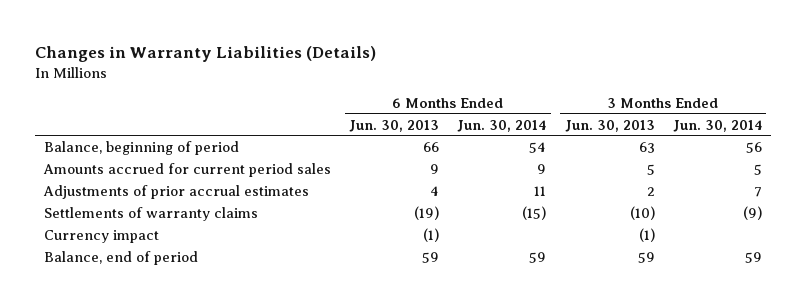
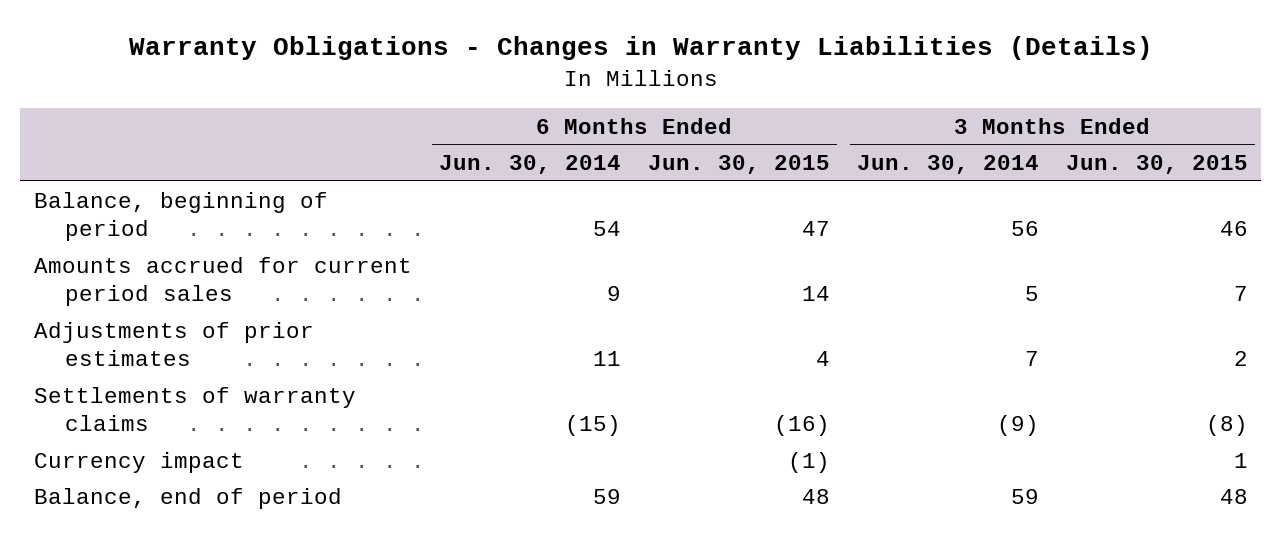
[35,45,377,62] Changes in Warranty Liabilities (Details) -> [128,36,1153,61] Warranty Obligations - Changes in Warranty Liabilities (Details)
[349,119,440,132] Jun. 30, 2013 -> none
[564,119,655,132] Jun. 30, 2013 -> none
none -> [647,155,830,175] Jun. 30, 2015
none -> [1065,155,1248,175] Jun. 30, 2015
[43,184,310,199] Adjustments of prior accrual estimates -> [33,321,314,367] Adjustments of prior estimates

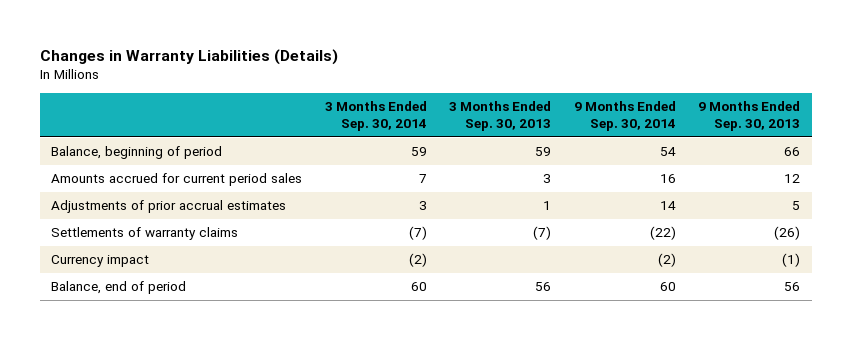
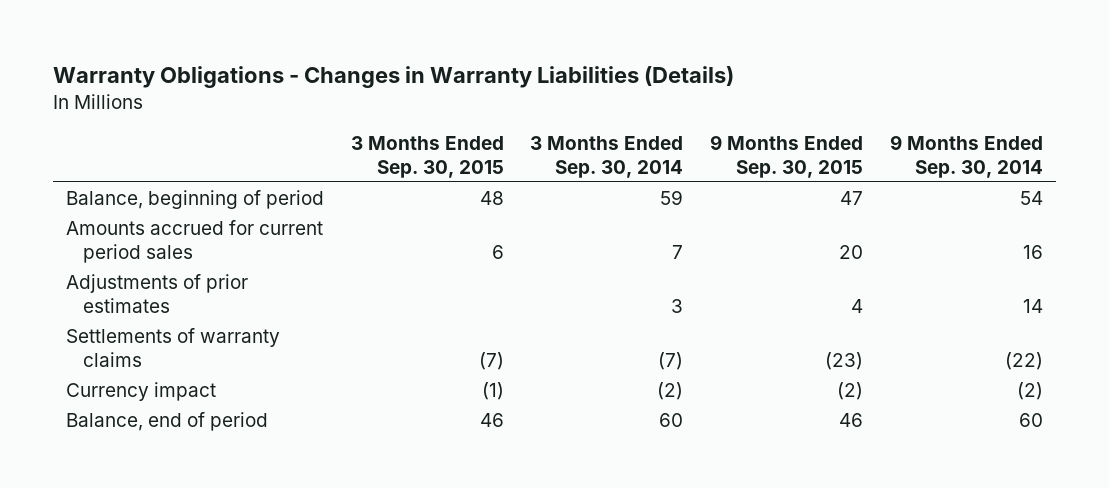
[39,48,338,65] Changes in Warranty Liabilities (Details) -> [52,65,734,88] Warranty Obligations - Changes in Warranty Liabilities (Details)
[449,100,552,132] 3 Months Ended Sep. 30, 2013 -> none
[698,100,801,132] 9 Months Ended Sep. 30, 2013 -> none
none -> [350,135,504,178] 3 Months Ended Sep. 30, 2015
none -> [710,134,864,178] 9 Months Ended Sep. 30, 2015
[51,200,287,214] Adjustments of prior accrual estimates -> [66,274,249,313] Adjustments of prior estimates

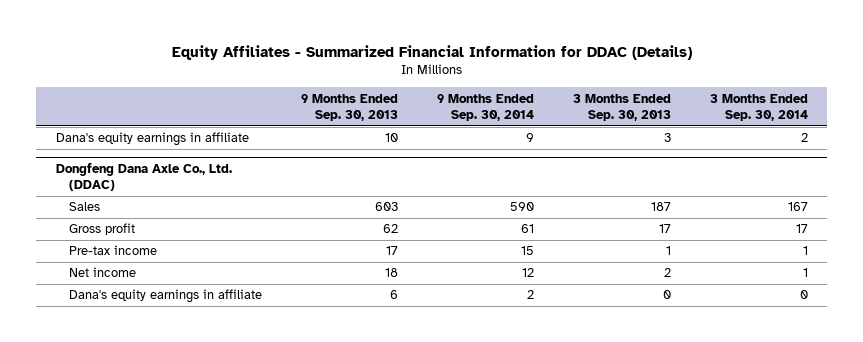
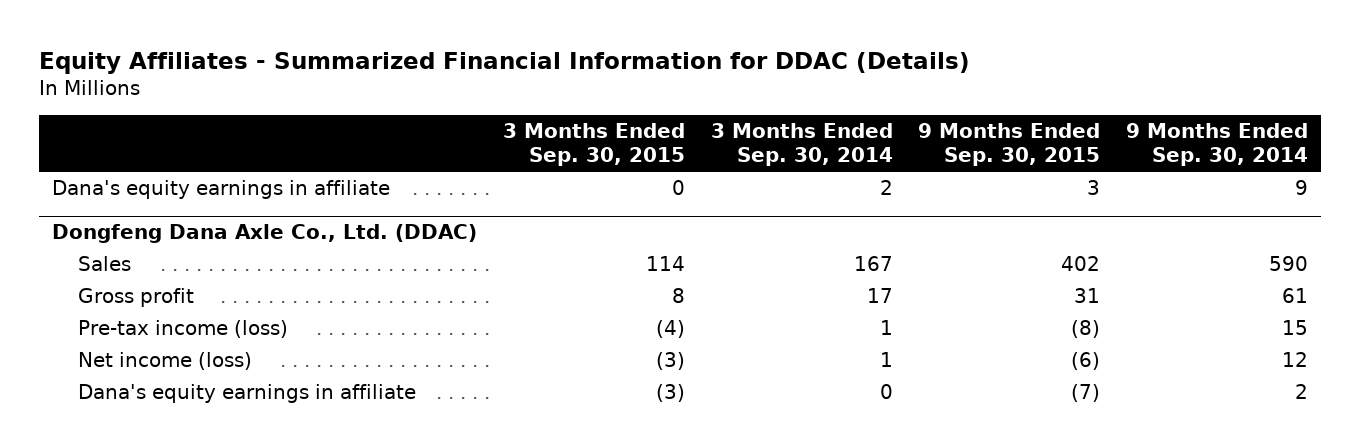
[300,93,398,122] 9 Months Ended Sep. 30, 2013 -> none
[572,93,671,122] 3 Months Ended Sep. 30, 2013 -> none
none -> [502,122,685,167] 3 Months Ended Sep. 30, 2015
none -> [918,122,1101,167] 9 Months Ended Sep. 30, 2015
[68,245,157,256] Pre-tax income -> [78,320,289,339] Pre-tax income (loss)
[68,267,136,278] Net income -> [78,352,253,371] Net income (loss)

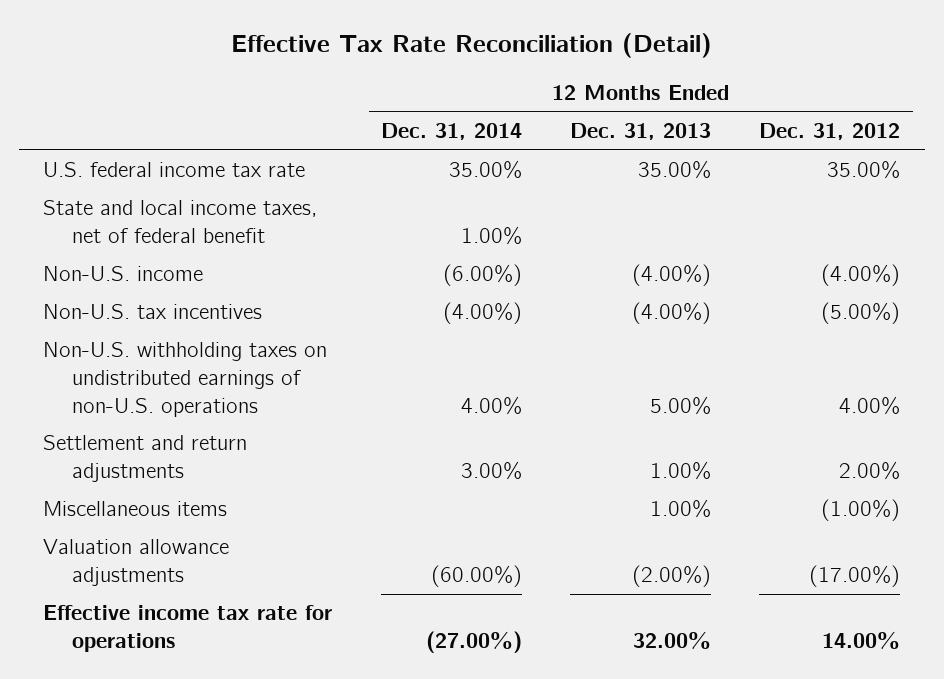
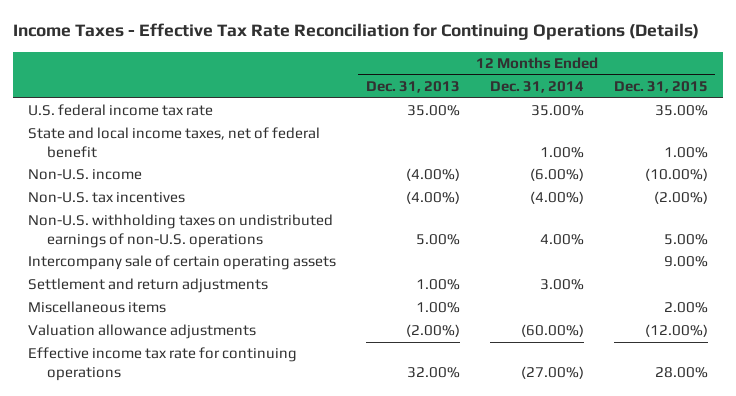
[230,33,712,59] Effective Tax Rate Reconciliation (Detail) -> [12,23,699,41] Income Taxes - Effective Tax Rate Reconciliation for Continuing Operations (Details)
[759,123,901,141] Dec. 31, 2012 -> none
none -> [613,81,708,94] Dec. 31, 2015
none -> [27,255,336,271] Intercompany sale of certain operating assets
[43,605,333,652] Effective income tax rate for operations -> [27,347,297,381] Effective income tax rate for continuing operations

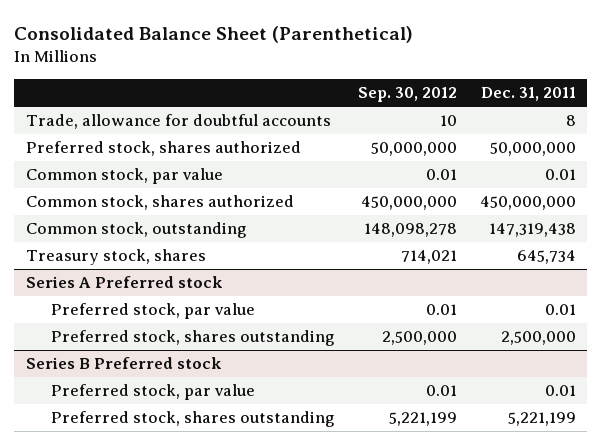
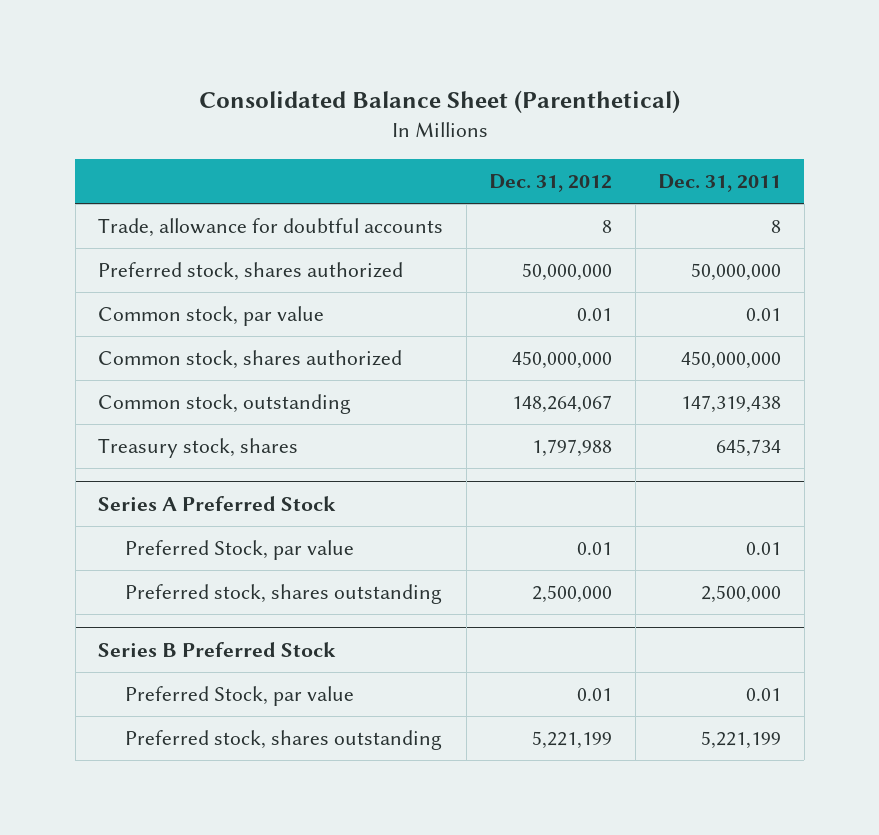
[357,87,457,103] Sep. 30, 2012 -> none
none -> [489,173,613,192] Dec. 31, 2012
[25,276,223,289] Series A Preferred stock -> [98,495,337,511] Series A Preferred Stock
[51,303,256,320] Preferred stock, par value -> [125,540,355,561] Preferred Stock, par value
[25,357,222,370] Series B Preferred stock -> [98,641,337,657] Series B Preferred Stock
[51,384,256,401] Preferred stock, par value -> [125,686,355,707] Preferred Stock, par value

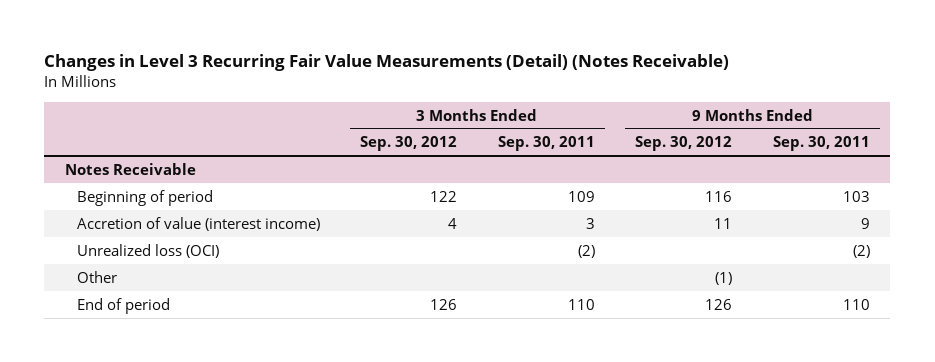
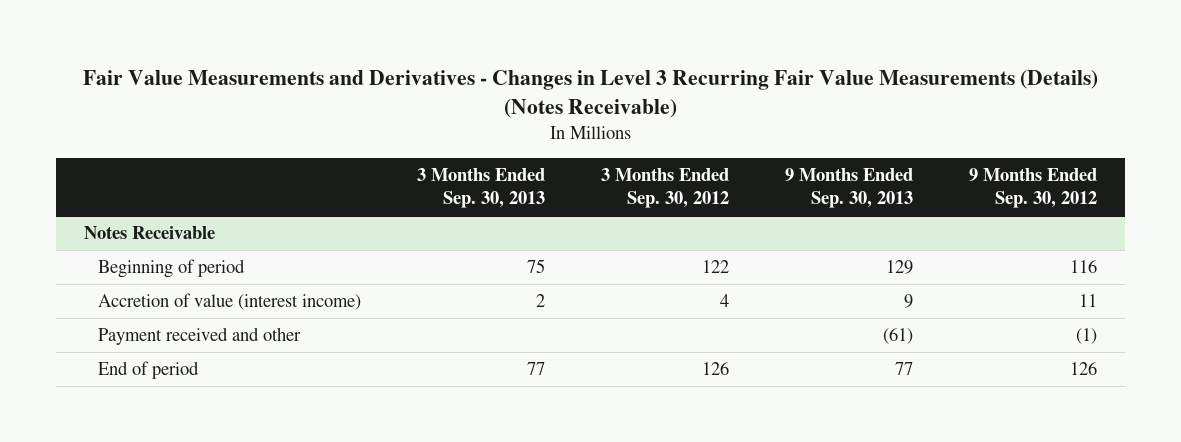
[44,54,730,72] Changes in Level 3 Recurring Fair Value Measurements (Detail) (Notes Receivable) -> [82,69,1098,119] Fair Value Measurements and Derivatives - Changes in Level 3 Recurring Fair Value Measurements (Details) (Notes Receivable)
[497,136,595,152] Sep. 30, 2011 -> none
[773,136,871,152] Sep. 30, 2011 -> none
none -> [417,168,546,209] 3 Months Ended Sep. 30, 2013
none -> [785,168,914,209] 9 Months Ended Sep. 30, 2013
[76,243,219,258] Unrealized loss (OCI) -> none
[76,270,117,283] Other -> [98,327,302,346] Payment received and other

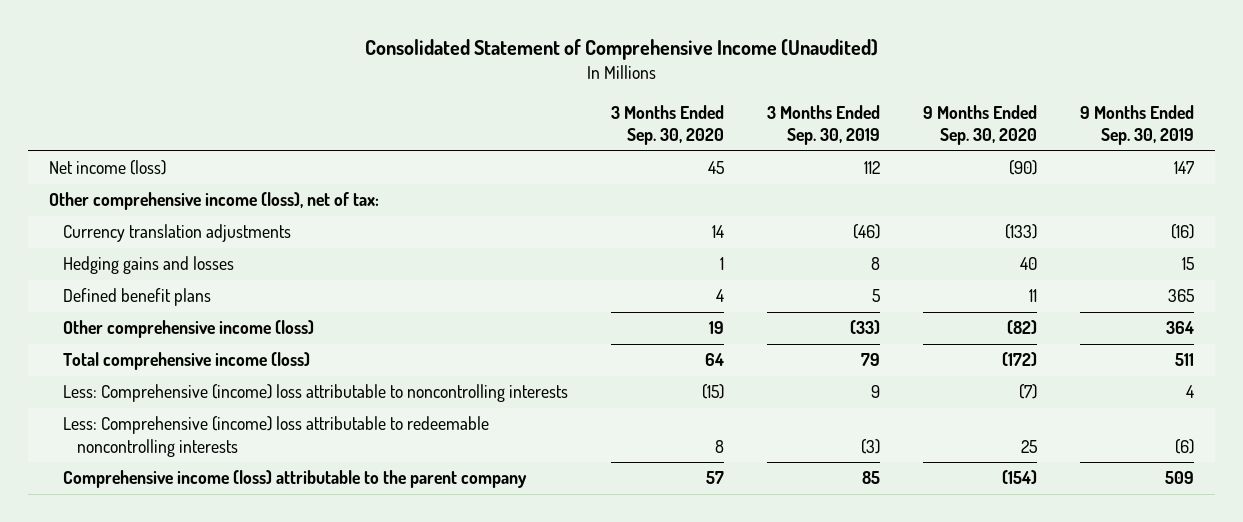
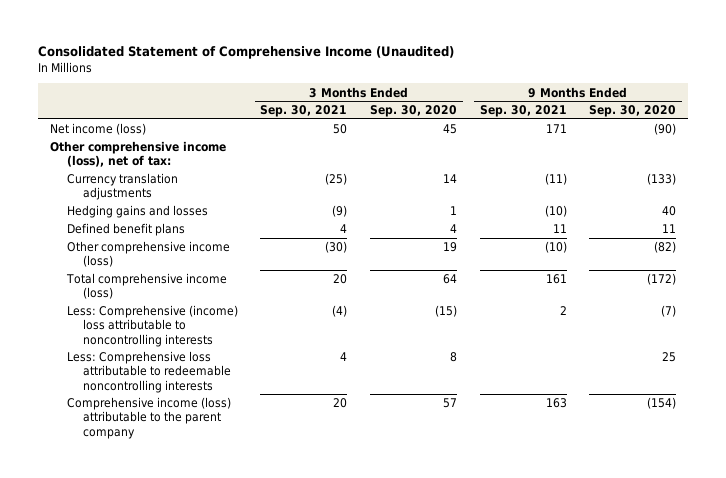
[767,104,881,145] 3 Months Ended Sep. 30, 2019 -> none
[1079,104,1194,145] 9 Months Ended Sep. 30, 2019 -> none
none -> [260,105,348,118] Sep. 30, 2021
none -> [479,105,567,118] Sep. 30, 2021
[63,416,490,457] Less: Comprehensive (income) loss attributable to redeemable noncontrolling interests -> [66,351,232,393] Less: Comprehensive loss attributable to redeemable noncontrolling interests

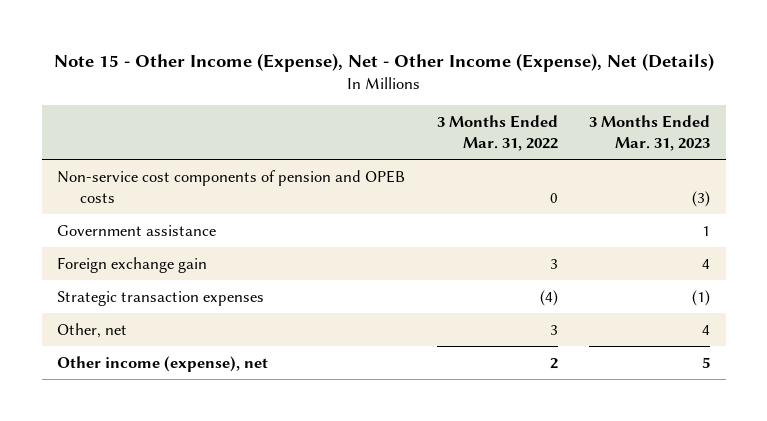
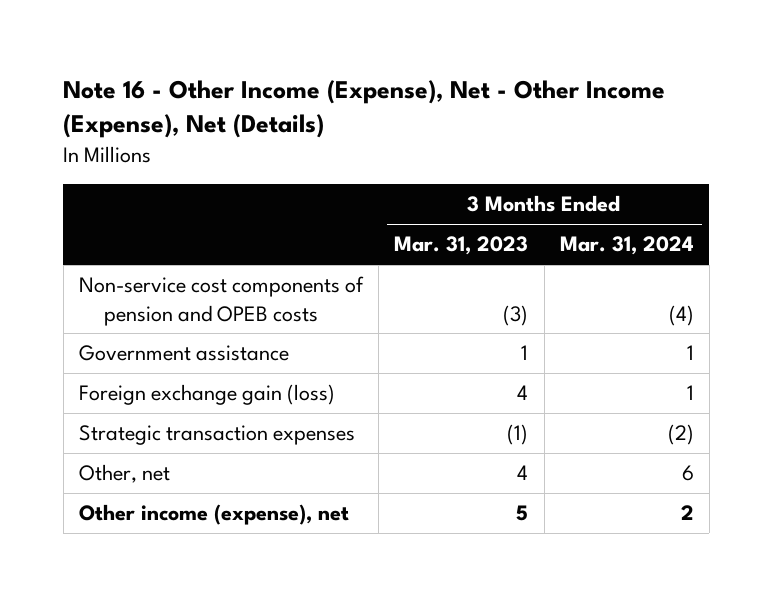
[53,53,714,73] Note 15 - Other Income (Expense), Net - Other Income (Expense), Net (Details) -> [63,79,666,139] Note 16 - Other Income (Expense), Net - Other Income (Expense), Net (Details)
[436,115,558,151] 3 Months Ended Mar. 31, 2022 -> none
none -> [559,236,694,256] Mar. 31, 2024
[57,256,208,273] Foreign exchange gain -> [78,384,335,406] Foreign exchange gain (loss)

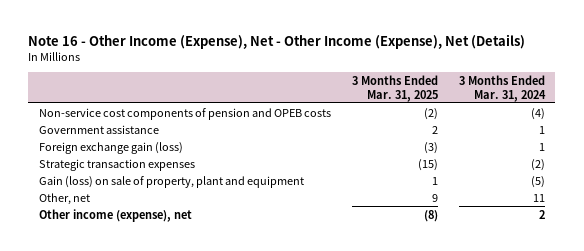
[394,236,529,256] Mar. 31, 2023 -> none
none -> [351,74,438,102] 3 Months Ended Mar. 31, 2025
none -> [38,175,304,188] Gain (loss) on sale of property, plant and equipment
[681,465,694,482] 6 -> [532,193,545,202] 11

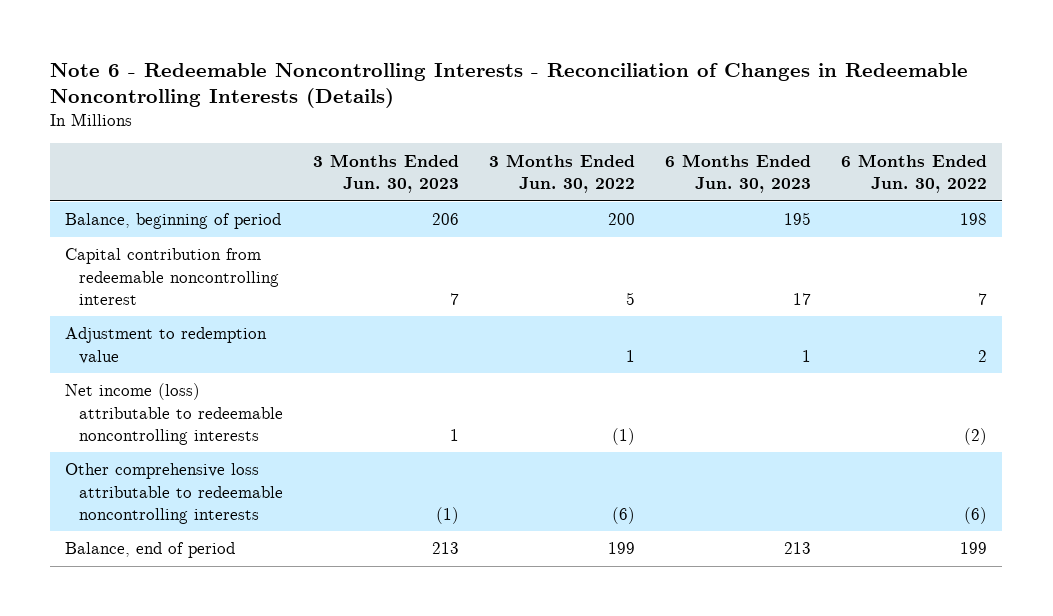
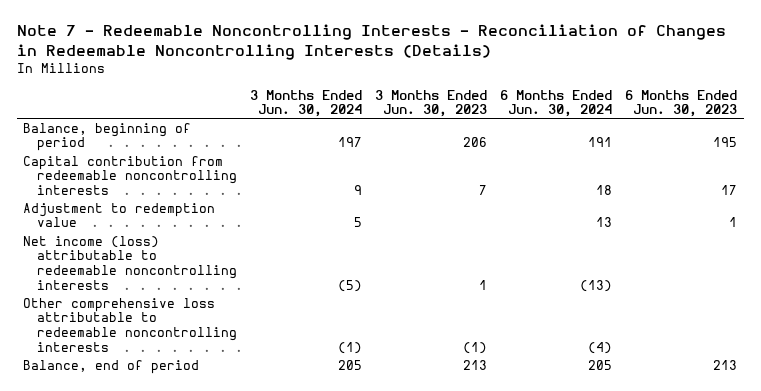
[50,62,969,109] Note 6 - Redeemable Noncontrolling Interests - Reconciliation of Changes in Redeemable Noncontrolling Interests (Details) -> [16,24,726,61] Note 7 - Redeemable Noncontrolling Interests - Reconciliation of Changes in Redeemable Noncontrolling Interests (Details)
[489,153,636,193] 3 Months Ended Jun. 30, 2022 -> none
[841,153,988,193] 6 Months Ended Jun. 30, 2022 -> none
none -> [249,89,362,118] 3 Months Ended Jun. 30, 2024
none -> [500,89,613,118] 6 Months Ended Jun. 30, 2024
[65,248,280,305] Capital contribution from redeemable noncontrolling interest -> [23,155,237,195] Capital contribution from redeemable noncontrolling interests

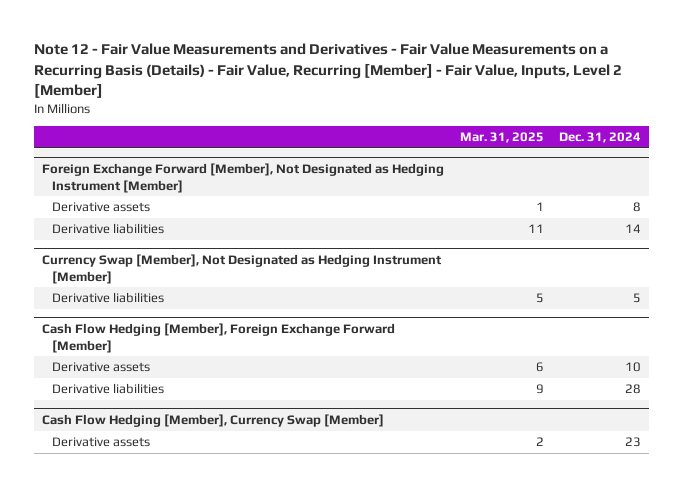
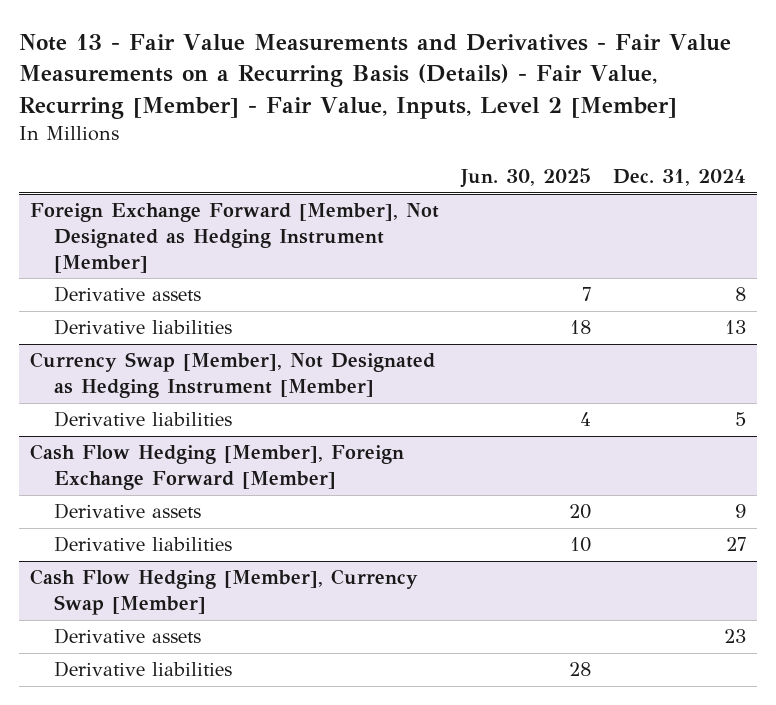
[34,43,623,98] Note 12 - Fair Value Measurements and Derivatives - Fair Value Measurements on a Recurring Basis (Details) - Fair Value, Recurring [Member] - Fair Value, Inputs, Level 2 [Member] -> [18,34,731,119] Note 13 - Fair Value Measurements and Derivatives - Fair Value Measurements on a Recurring Basis (Details) - Fair Value, Recurring [Member] - Fair Value, Inputs, Level 2 [Member]
[459,132,544,144] Mar. 31, 2025 -> none
none -> [460,168,592,189] Jun. 30, 2025
[625,224,642,234] 14 -> [725,320,747,335] 13
[625,362,642,373] 10 -> [735,504,747,519] 9
[625,384,642,395] 28 -> [726,537,747,552] 27
none -> [53,661,232,678] Derivative liabilities

